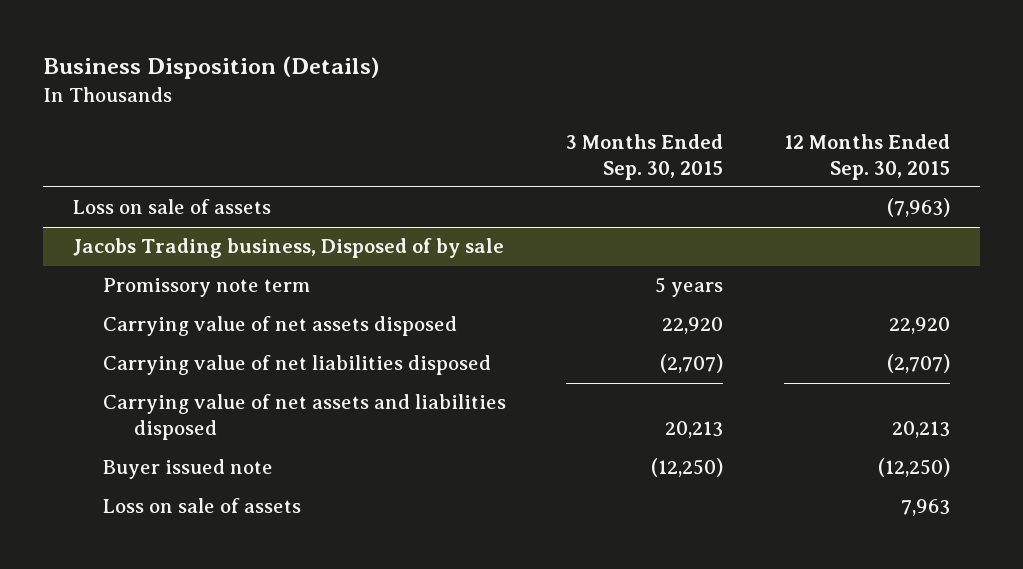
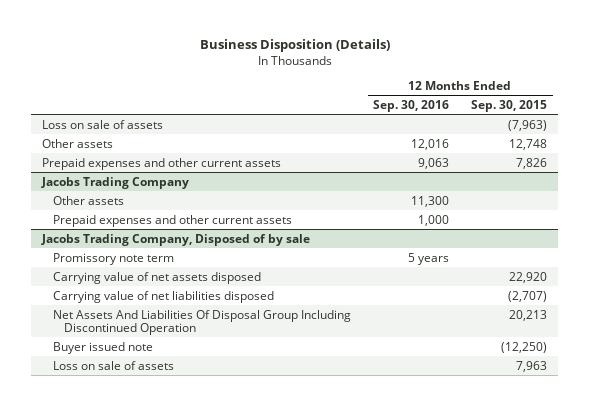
[566,133,724,180] 3 Months Ended Sep. 30, 2015 -> none
none -> [373,99,450,112] Sep. 30, 2016
none -> [42,138,114,148] Other assets
none -> [42,157,282,170] Prepaid expenses and other current assets
none -> [41,176,190,189] Jacobs Trading Company
none -> [53,195,125,205] Other assets
none -> [53,214,293,227] Prepaid expenses and other current assets
[73,238,505,259] Jacobs Trading business, Disposed of by sale -> [41,233,311,246] Jacobs Trading Company, Disposed of by sale
[103,394,507,441] Carrying value of net assets and liabilities disposed -> [53,309,352,335] Net Assets And Liabilities Of Disposal Group Including Discontinued Operation

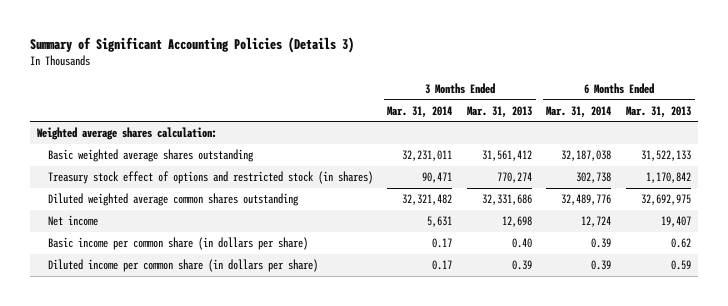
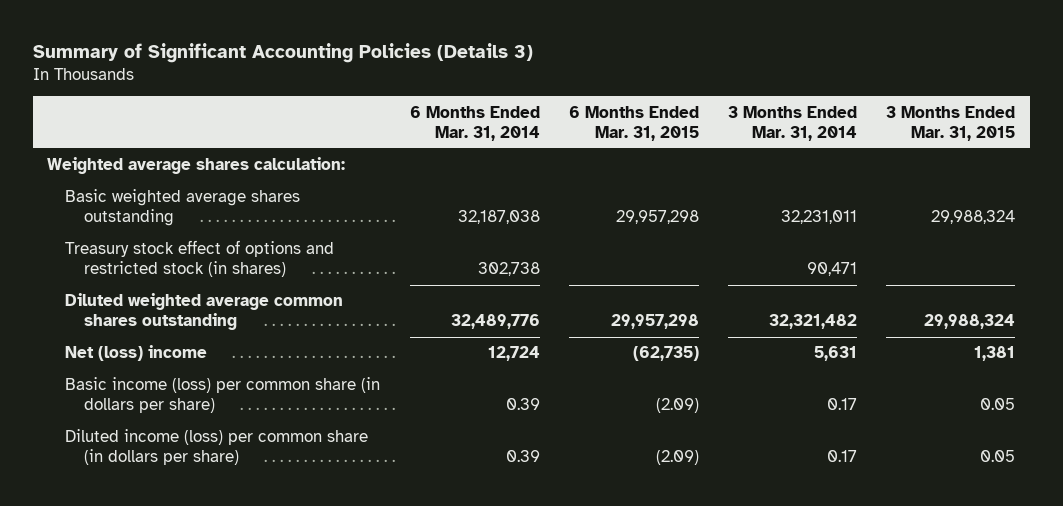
[466,105,532,118] Mar. 31, 2013 -> none
[625,105,691,118] Mar. 31, 2013 -> none
none -> [568,105,699,141] 6 Months Ended Mar. 31, 2015
none -> [886,105,1016,141] 3 Months Ended Mar. 31, 2015
[47,215,98,227] Net income -> [65,345,208,362] Net (loss) income
[47,237,308,251] Basic income per common share (in dollars per share) -> [65,377,381,414] Basic income (loss) per common share (in dollars per share)
[47,259,318,273] Diluted income per common share (in dollars per share) -> [65,429,369,466] Diluted income (loss) per common share (in dollars per share)

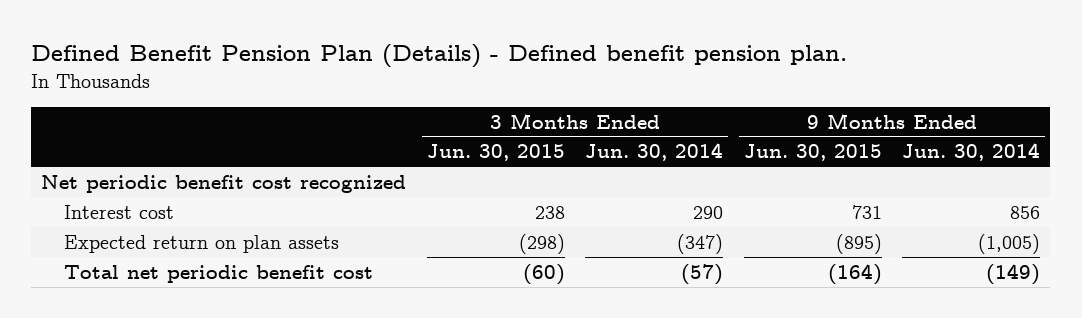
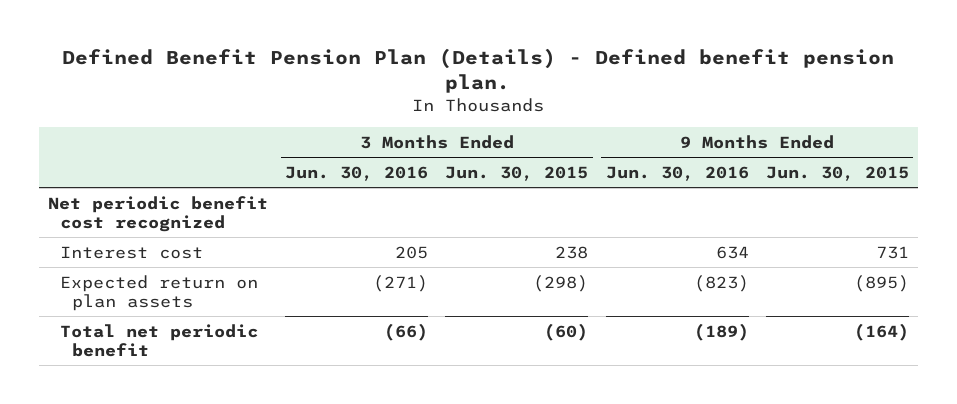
[585,143,724,162] Jun. 30, 2014 -> none
[902,143,1041,162] Jun. 30, 2014 -> none
none -> [285,165,429,181] Jun. 30, 2016
none -> [605,165,749,181] Jun. 30, 2016
[63,264,373,283] Total net periodic benefit cost -> [59,323,258,357] Total net periodic benefit

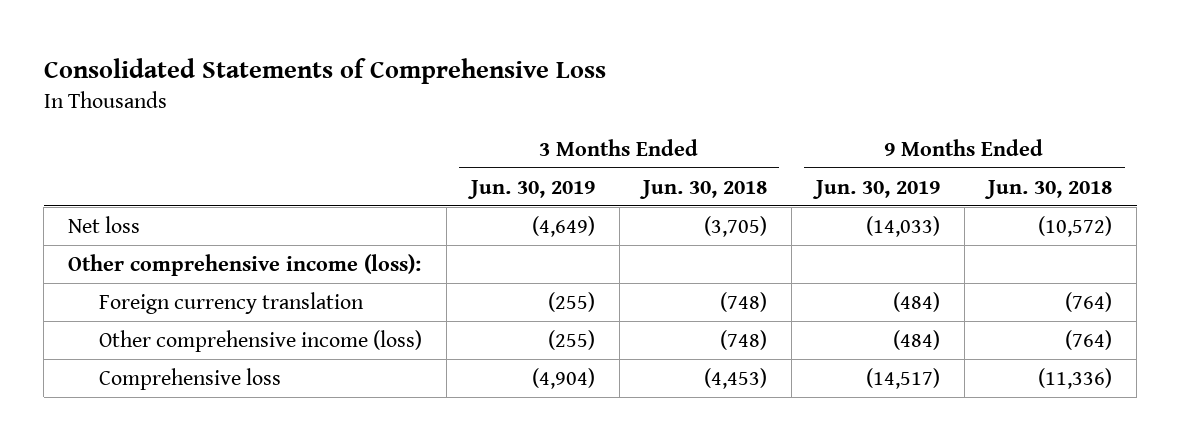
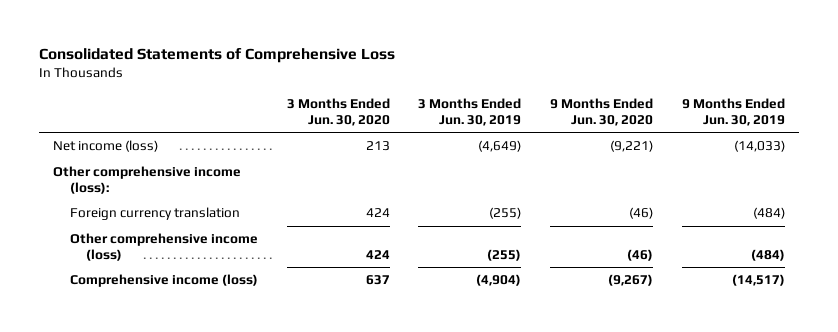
[639,179,768,199] Jun. 30, 2018 -> none
[984,179,1113,199] Jun. 30, 2018 -> none
none -> [286,98,390,126] 3 Months Ended Jun. 30, 2020
none -> [550,98,654,126] 9 Months Ended Jun. 30, 2020
[68,215,141,233] Net loss -> [53,140,159,153] Net income (loss)
[99,367,282,390] Comprehensive loss -> [69,274,258,288] Comprehensive income (loss)

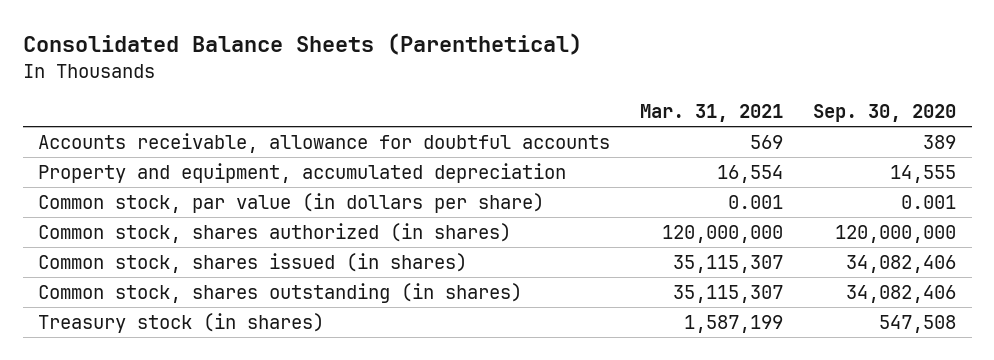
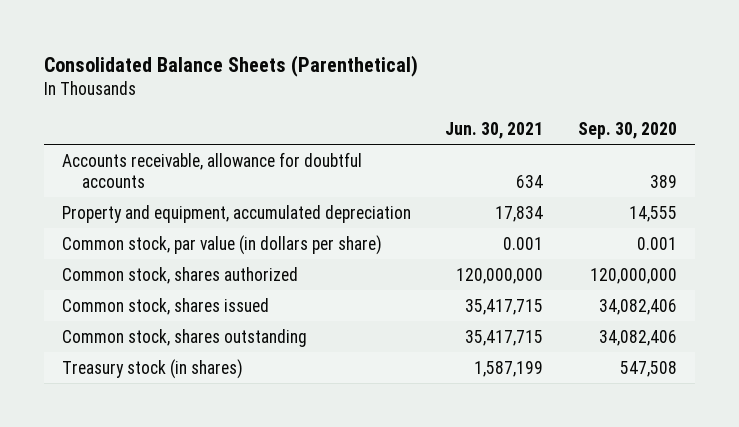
[640,104,784,123] Mar. 31, 2021 -> none
none -> [445,121,544,139] Jun. 30, 2021
[37,222,511,243] Common stock, shares authorized (in shares) -> [61,266,298,284] Common stock, shares authorized
[37,252,467,273] Common stock, shares issued (in shares) -> [61,297,269,315] Common stock, shares issued
[37,282,522,303] Common stock, shares outstanding (in shares) -> [61,328,307,347] Common stock, shares outstanding

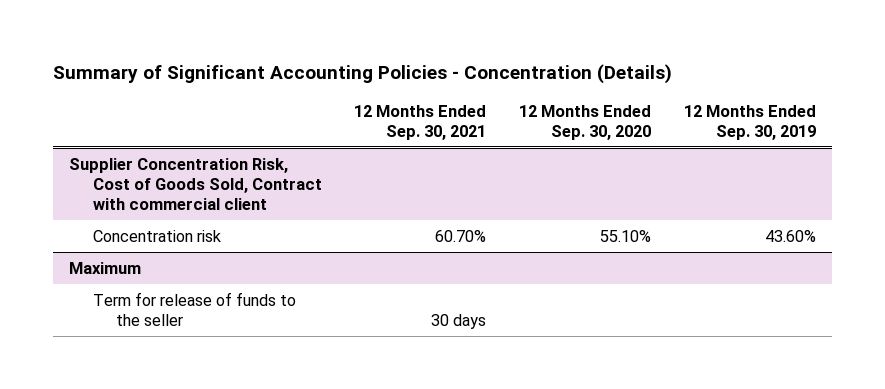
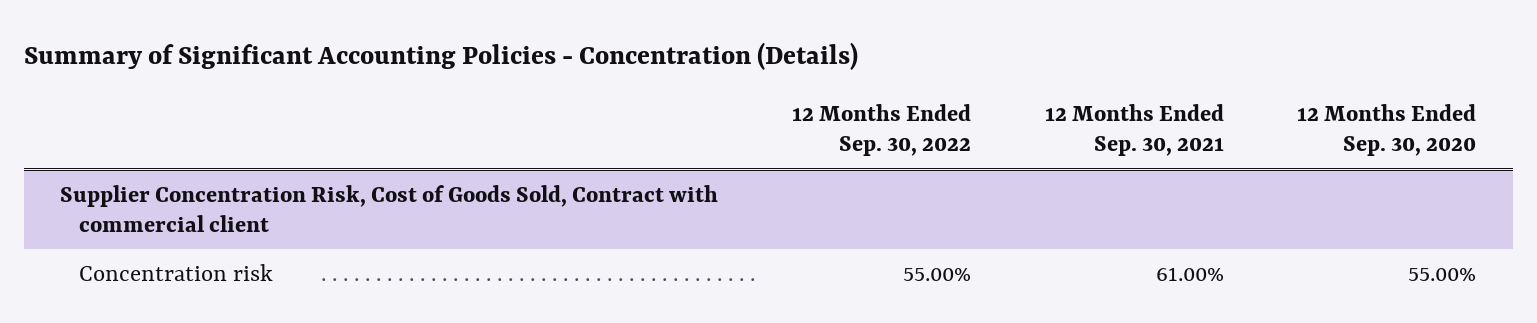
[683,104,816,140] 12 Months Ended Sep. 30, 2019 -> none
none -> [791,104,971,157] 12 Months Ended Sep. 30, 2022
[69,261,142,274] Maximum -> none
[92,291,296,326] Term for release of funds to the seller -> none
[435,229,487,242] 60.70% -> [1155,267,1224,282] 61.00%
[600,229,652,242] 55.10% -> [1408,268,1477,282] 55.00%

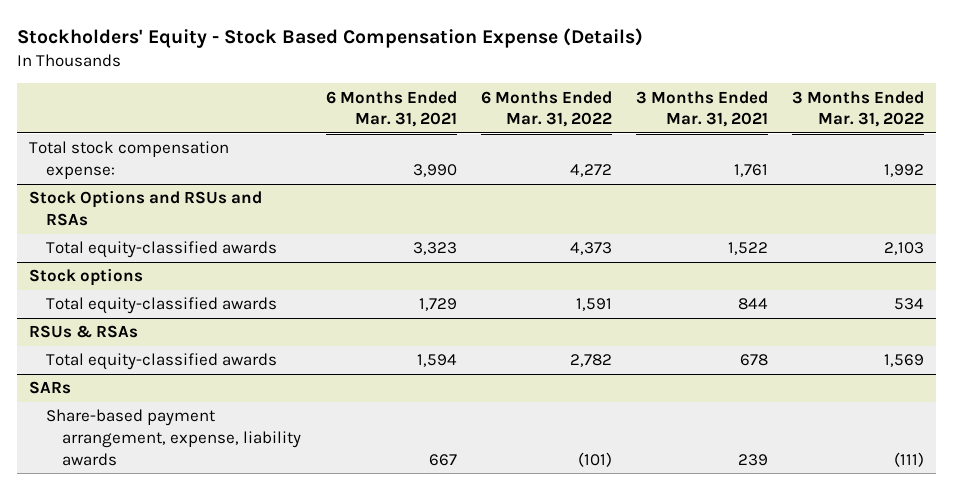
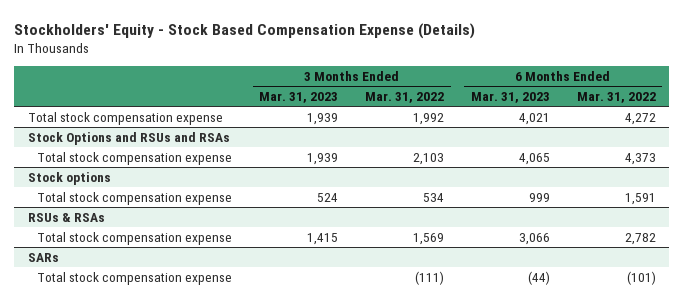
[325,90,457,128] 6 Months Ended Mar. 31, 2021 -> none
[635,90,768,128] 3 Months Ended Mar. 31, 2021 -> none
none -> [259,91,339,103] Mar. 31, 2023
none -> [470,91,550,103] Mar. 31, 2023
[28,141,229,180] Total stock compensation expense: -> [27,111,223,125] Total stock compensation expense
[45,241,277,259] Total equity-classified awards -> [37,151,233,165] Total stock compensation expense
[45,297,277,315] Total equity-classified awards -> [37,191,233,205] Total stock compensation expense
[45,353,277,371] Total equity-classified awards -> [37,231,233,245] Total stock compensation expense
[45,409,302,466] Share-based payment arrangement, expense, liability awards -> [37,271,233,285] Total stock compensation expense

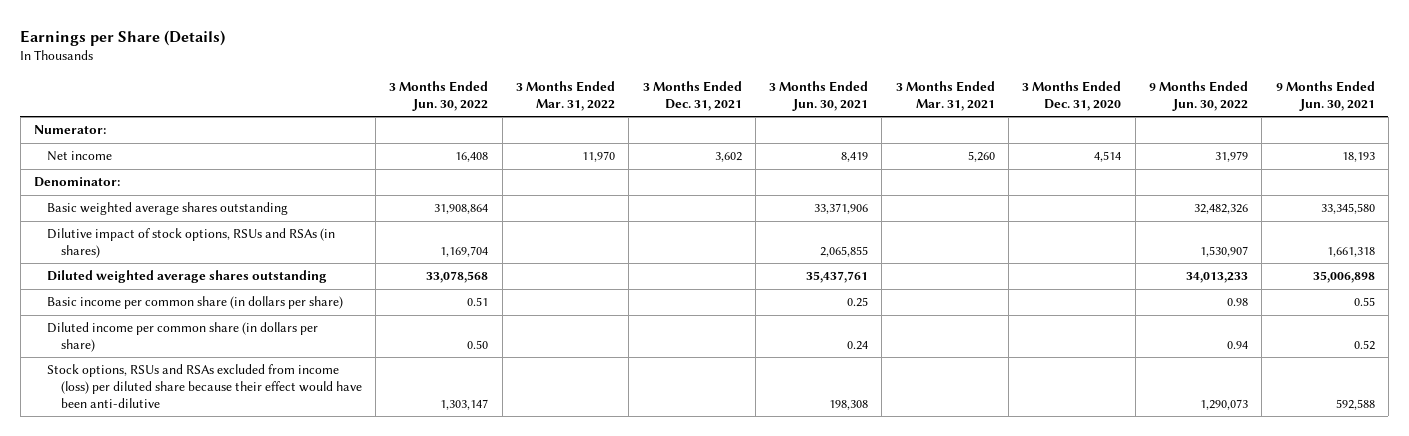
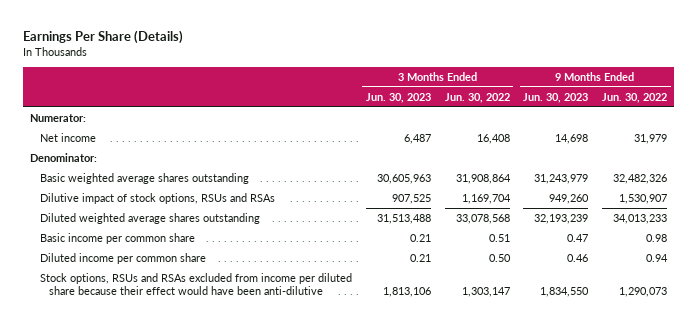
[20,29,226,46] Earnings per Share (Details) -> [23,29,184,44] Earnings Per Share (Details)
[516,81,616,111] 3 Months Ended Mar. 31, 2022 -> none
[642,81,742,111] 3 Months Ended Dec. 31, 2021 -> none
[769,81,869,111] 3 Months Ended Jun. 30, 2021 -> none
[895,81,995,111] 3 Months Ended Mar. 31, 2021 -> none
[1022,81,1122,111] 3 Months Ended Dec. 31, 2020 -> none
[1275,81,1375,111] 9 Months Ended Jun. 30, 2021 -> none
none -> [365,92,431,103] Jun. 30, 2023
none -> [523,92,589,103] Jun. 30, 2023
[47,228,336,258] Dilutive impact of stock options, RSUs and RSAs (in shares) -> [39,192,275,204] Dilutive impact of stock options, RSUs and RSAs
[47,296,344,310] Basic income per common share (in dollars per share) -> [39,232,195,244] Basic income per common share
[47,322,319,352] Diluted income per common share (in dollars per share) -> [39,252,206,264] Diluted income per common share
[47,364,362,408] Stock options, RSUs and RSAs excluded from income (loss) per diluted share because their effect would have been anti-dilutive -> [39,272,352,296] Stock options, RSUs and RSAs excluded from income per diluted share because their effect would have been anti-dilutive

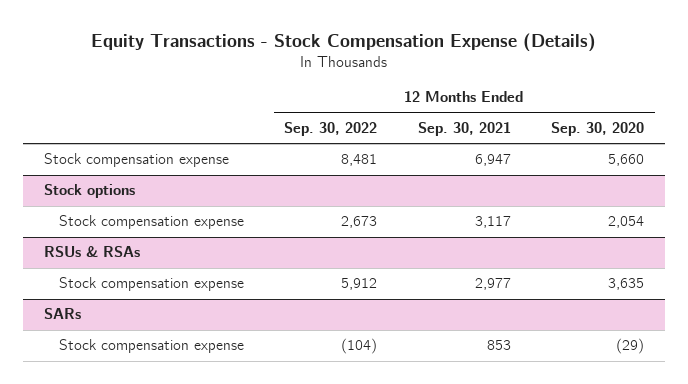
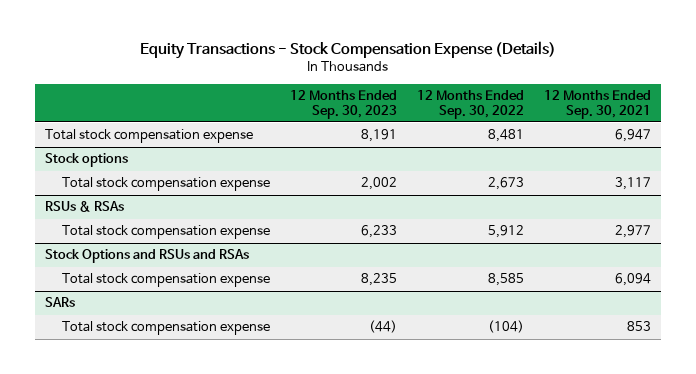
[551,121,645,136] Sep. 30, 2020 -> none
none -> [290,89,398,119] 12 Months Ended Sep. 30, 2023
[43,153,229,168] Stock compensation expense -> [45,129,254,144] Total stock compensation expense
[58,215,244,230] Stock compensation expense -> [62,177,271,192] Total stock compensation expense
[58,277,244,292] Stock compensation expense -> [62,225,271,240] Total stock compensation expense
none -> [45,249,250,264] Stock Options and RSUs and RSAs
none -> [62,273,271,288] Total stock compensation expense
[58,339,244,354] Stock compensation expense -> [62,321,271,336] Total stock compensation expense

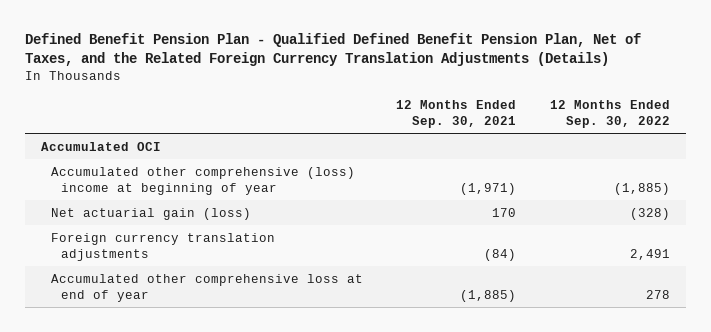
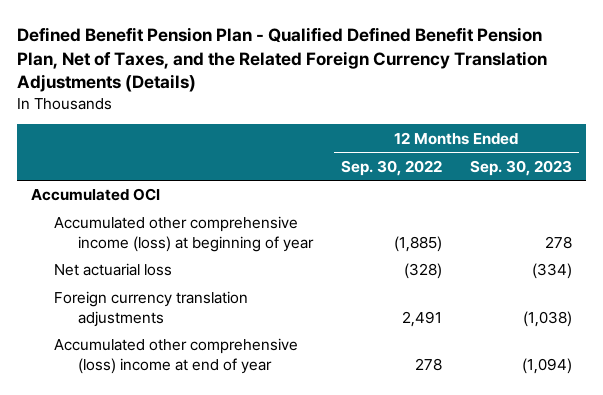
[396,99,517,128] 12 Months Ended Sep. 30, 2021 -> none
none -> [469,159,572,176] Sep. 30, 2023
[51,166,356,195] Accumulated other comprehensive (loss) income at beginning of year -> [54,216,314,252] Accumulated other comprehensive income (loss) at beginning of year
[51,207,252,220] Net actuarial gain (loss) -> [54,263,173,277] Net actuarial loss
[51,273,364,302] Accumulated other comprehensive loss at end of year -> [54,338,299,374] Accumulated other comprehensive (loss) income at end of year

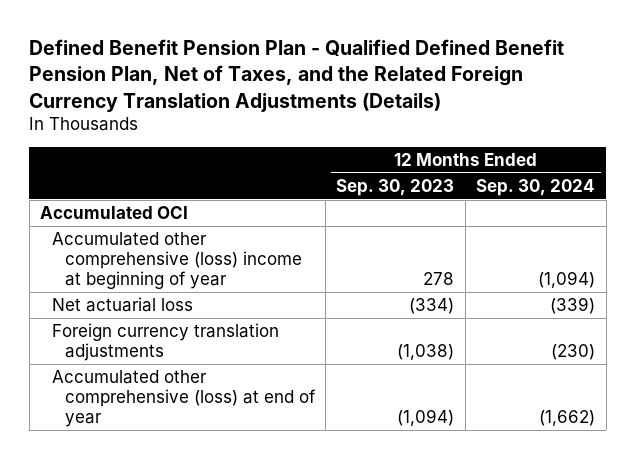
[340,159,442,176] Sep. 30, 2022 -> none
none -> [476,178,596,196] Sep. 30, 2024
[54,216,314,252] Accumulated other comprehensive income (loss) at beginning of year -> [52,232,302,290] Accumulated other comprehensive (loss) income at beginning of year
[54,338,299,374] Accumulated other comprehensive (loss) income at end of year -> [52,370,316,428] Accumulated other comprehensive (loss) at end of year

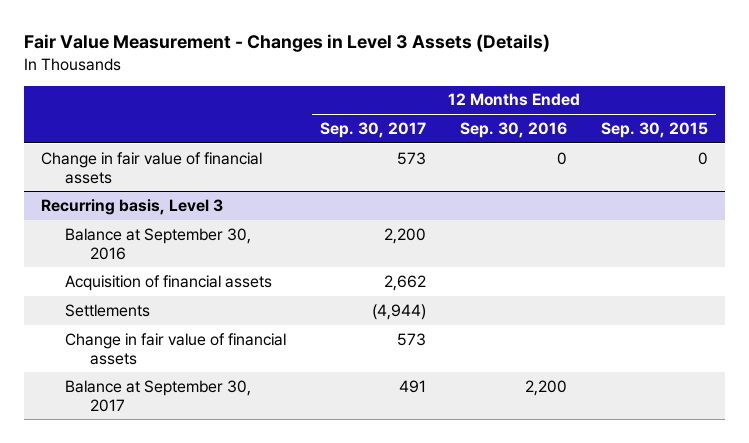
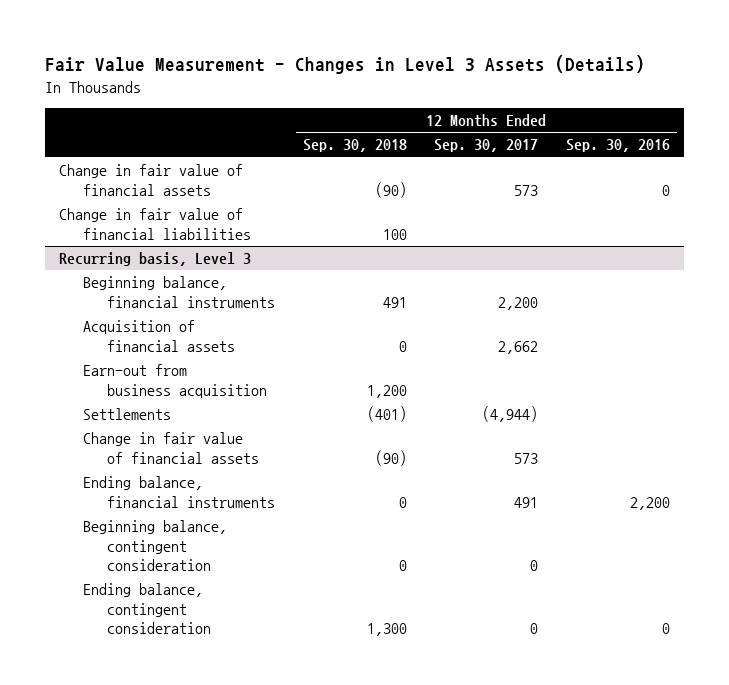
[600,122,708,139] Sep. 30, 2015 -> none
none -> [302,139,407,153] Sep. 30, 2018
none -> [58,208,252,240] Change in fair value of financial liabilities
[65,227,252,260] Balance at September 30, 2016 -> [83,276,276,308] Beginning balance, financial instruments
none -> [83,364,268,398] Earn-out from business acquisition
[65,379,252,412] Balance at September 30, 2017 -> [83,476,276,508] Ending balance, financial instruments
none -> [83,520,228,572] Beginning balance, contingent consideration
none -> [83,583,212,635] Ending balance, contingent consideration

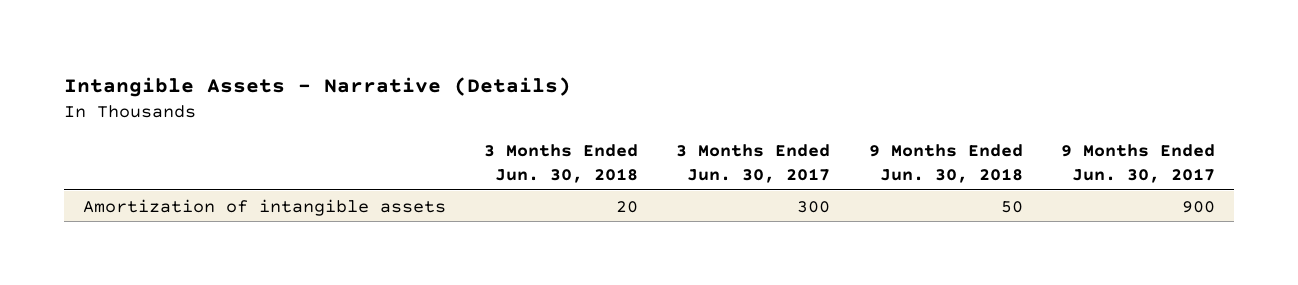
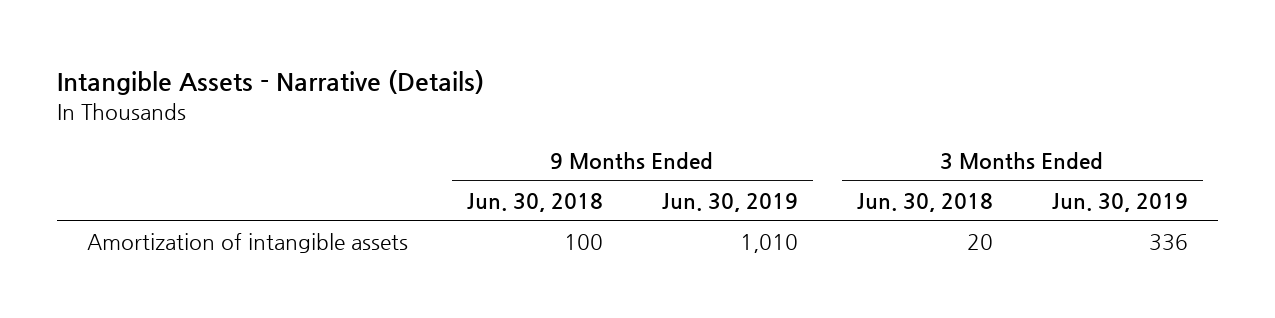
[676,144,831,183] 3 Months Ended Jun. 30, 2017 -> none
[1060,144,1215,183] 9 Months Ended Jun. 30, 2017 -> none
none -> [661,192,798,212] Jun. 30, 2019
none -> [1051,192,1188,212] Jun. 30, 2019
[1000,200,1023,213] 50 -> [563,233,603,250] 100

